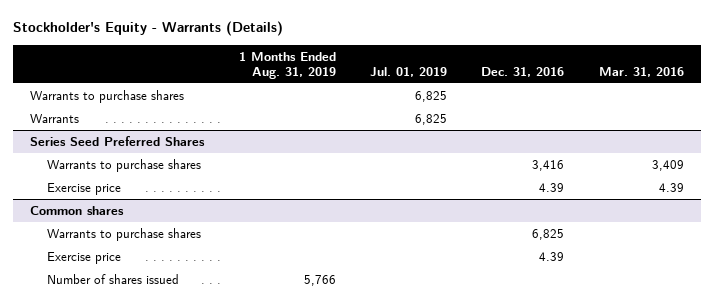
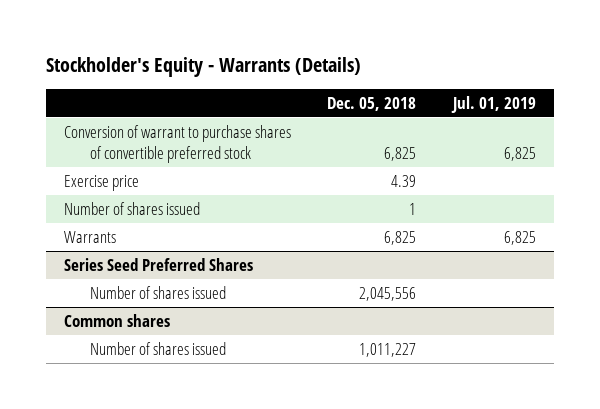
[238,51,336,79] 1 Months Ended Aug. 31, 2019 -> none
[481,66,565,77] Dec. 31, 2016 -> none
[598,66,684,77] Mar. 31, 2016 -> none
none -> [327,96,417,111] Dec. 05, 2018
[30,89,185,103] Warrants to purchase shares -> [64,124,292,163] Conversion of warrant to purchase shares of convertible preferred stock
none -> [64,174,140,191] Exercise price
none -> [64,201,201,215] Number of shares issued
[46,158,201,172] Warrants to purchase shares -> none
[46,182,121,195] Exercise price -> none
none -> [90,285,227,299] Number of shares issued
[46,227,201,241] Warrants to purchase shares -> none
[46,251,121,264] Exercise price -> none

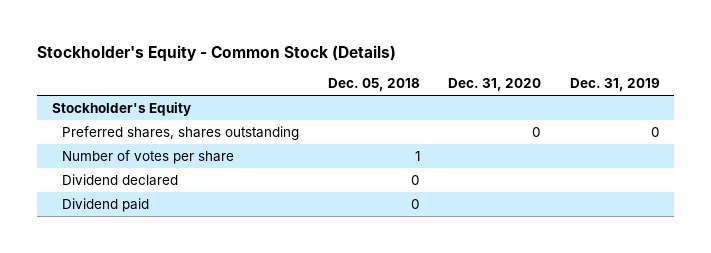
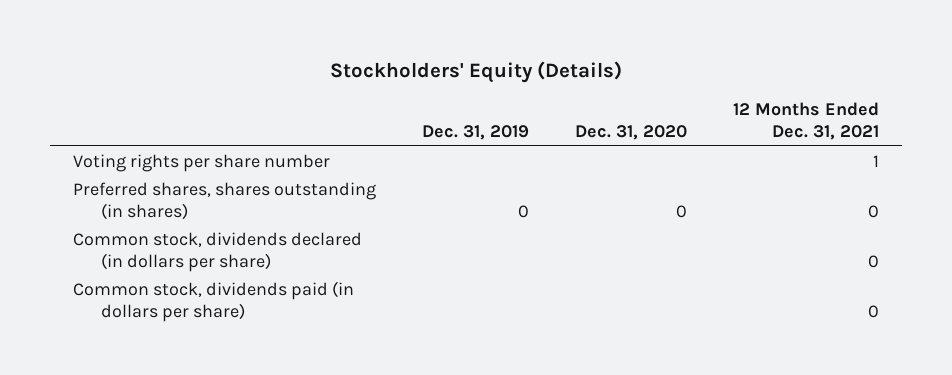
[37,44,397,62] Stockholder's Equity - Common Stock (Details) -> [329,61,622,84] Stockholders' Equity (Details)
[327,78,420,92] Dec. 05, 2018 -> none
none -> [732,102,879,141] 12 Months Ended Dec. 31, 2021
[51,101,191,116] Stockholder's Equity -> none
[61,149,234,164] Number of votes per share -> none
none -> [72,153,330,172] Voting rights per share number
[61,125,299,140] Preferred shares, shares outstanding -> [72,181,376,220] Preferred shares, shares outstanding (in shares)
[61,173,178,186] Dividend declared -> [72,231,362,272] Common stock, dividends declared (in dollars per share)
[61,197,149,212] Dividend paid -> [72,280,354,322] Common stock, dividends paid (in dollars per share)

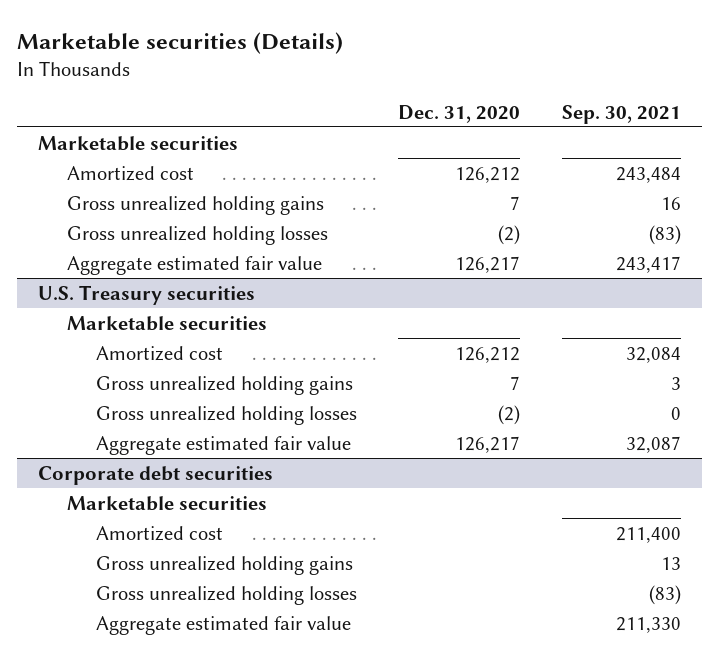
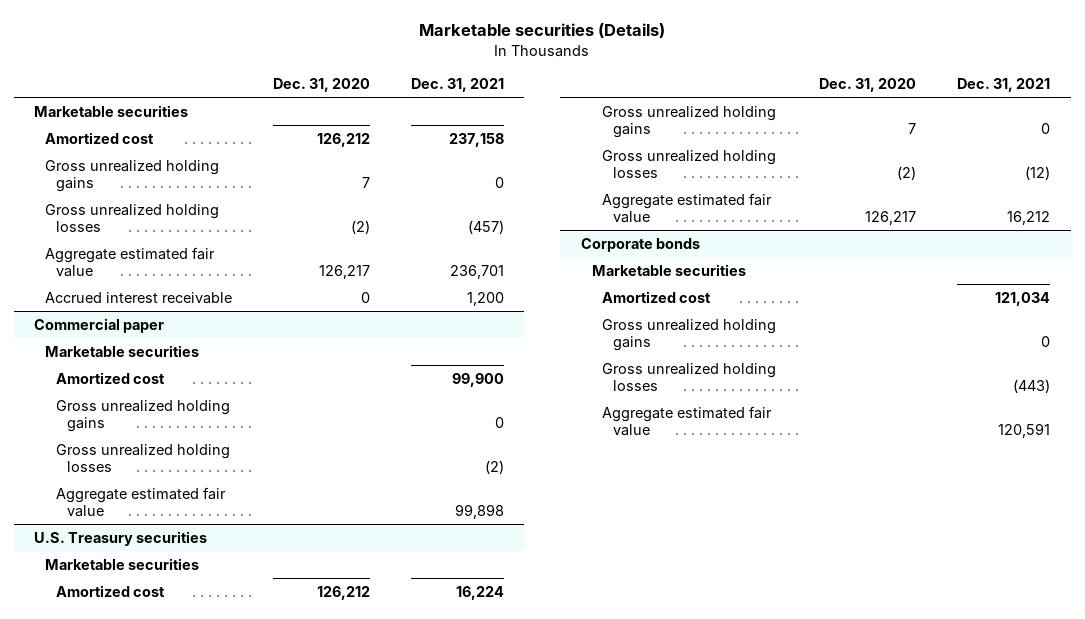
[562,104,682,124] Sep. 30, 2021 -> none
none -> [410,78,504,93] Dec. 31, 2021
none -> [45,291,233,304] Accrued interest receivable
none -> [34,317,165,333] Commercial paper
none -> [45,344,200,357] Marketable securities
none -> [55,371,165,384] Amortized cost
none -> [55,399,230,433] Gross unrealized holding gains
none -> [55,443,230,473] Gross unrealized holding losses
none -> [55,486,226,518] Aggregate estimated fair value
[37,465,273,485] Corporate debt securities -> [580,237,700,252] Corporate bonds

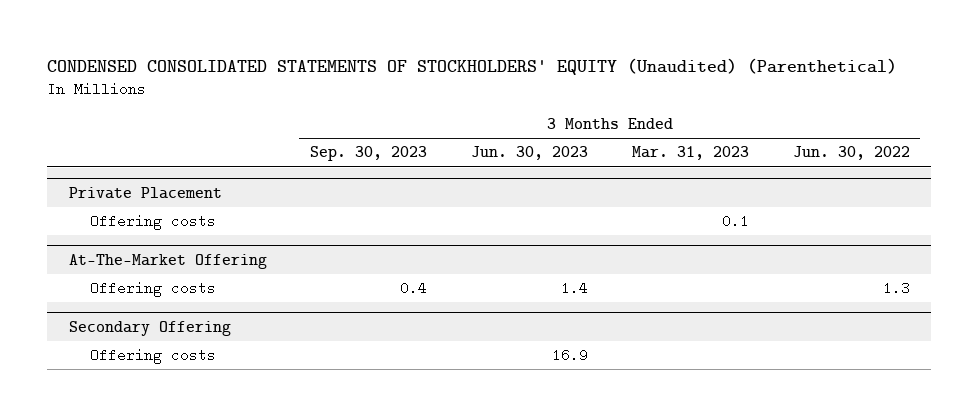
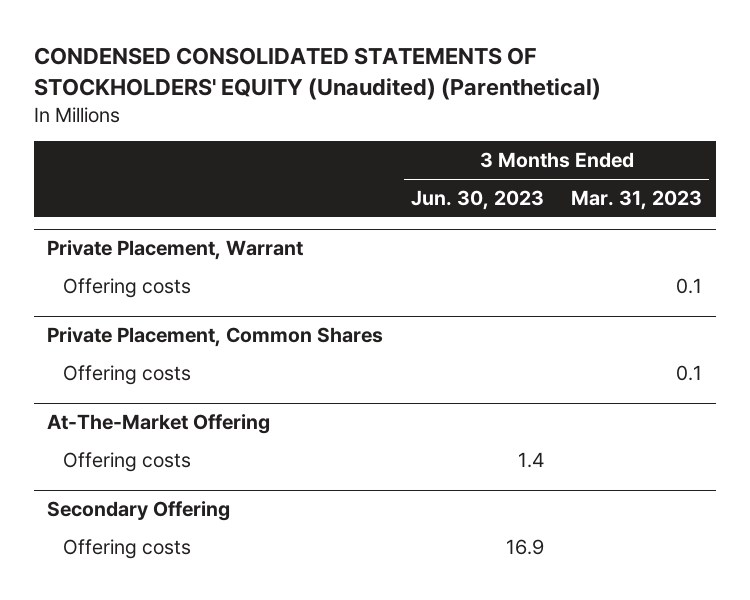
[310,146,428,162] Sep. 30, 2023 -> none
[792,146,910,161] Jun. 30, 2022 -> none
[68,186,222,199] Private Placement -> [47,240,304,261] Private Placement, Warrant
none -> [47,327,384,348] Private Placement, Common Shares
none -> [62,364,191,385] Offering costs

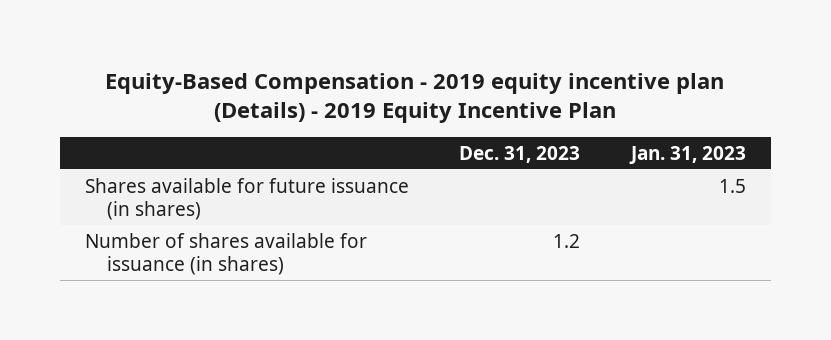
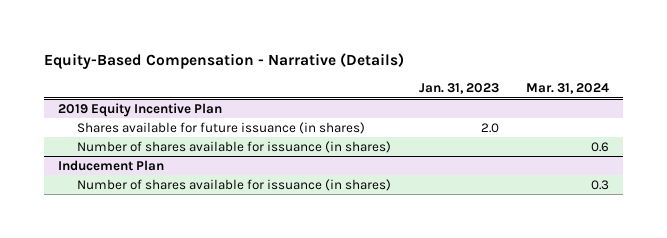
[105,73,725,124] Equity-Based Compensation - 2019 equity incentive plan (Details) - 2019 Equity Incentive Plan -> [44,52,405,69] Equity-Based Compensation - Narrative (Details)
[459,145,581,163] Dec. 31, 2023 -> none
none -> [526,83,610,95] Mar. 31, 2024
[84,177,409,220] Shares available for future issuance (in shares) -> none
[84,232,367,275] Number of shares available for issuance (in shares) -> none
none -> [58,102,223,117] 2019 Equity Incentive Plan
none -> [76,121,365,134] Shares available for future issuance (in shares)
none -> [76,140,391,153] Number of shares available for issuance (in shares)
none -> [58,159,165,171] Inducement Plan
none -> [76,178,391,191] Number of shares available for issuance (in shares)

